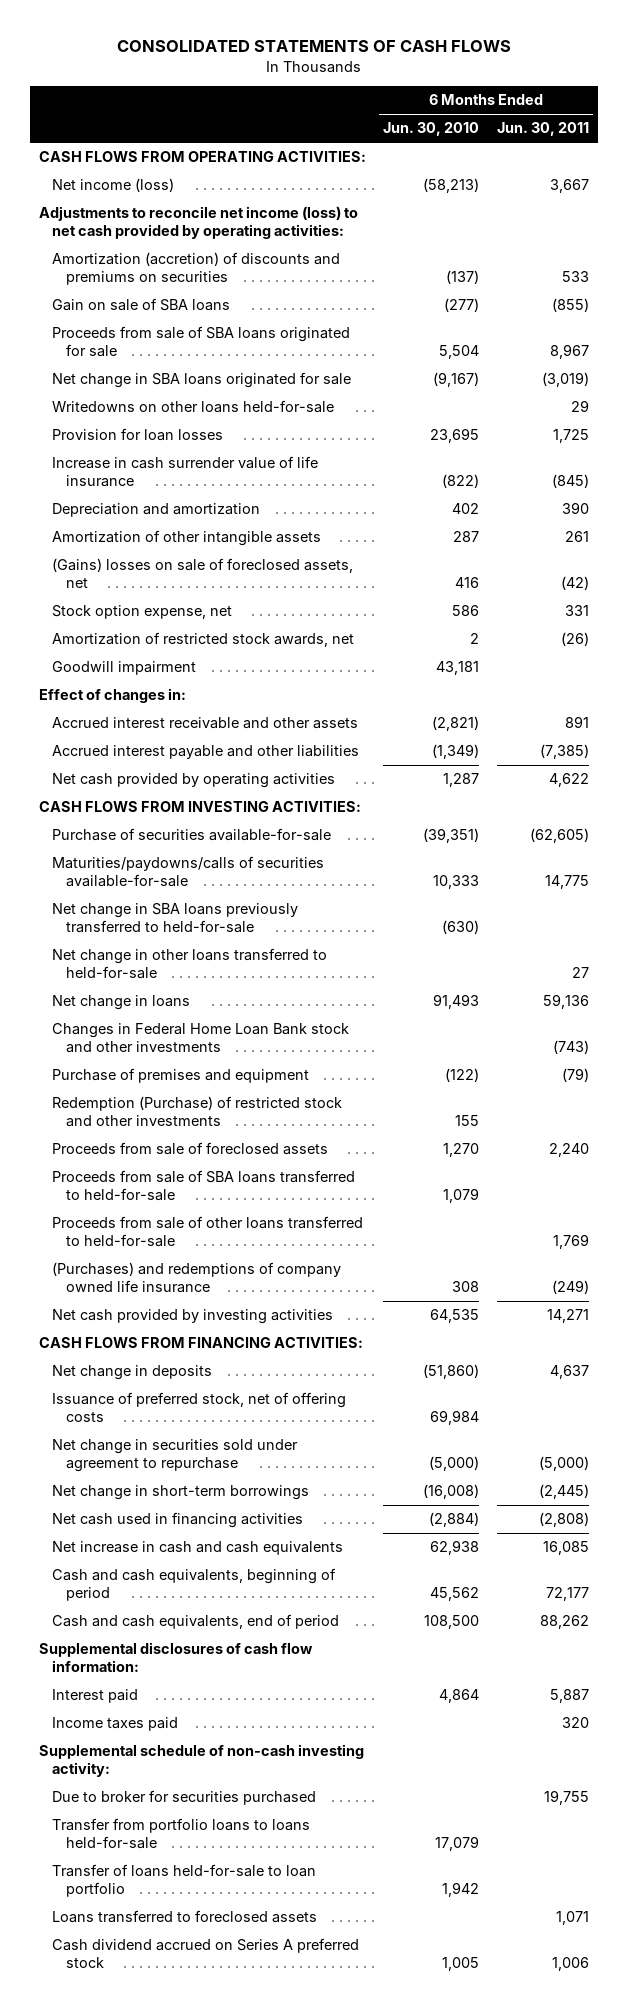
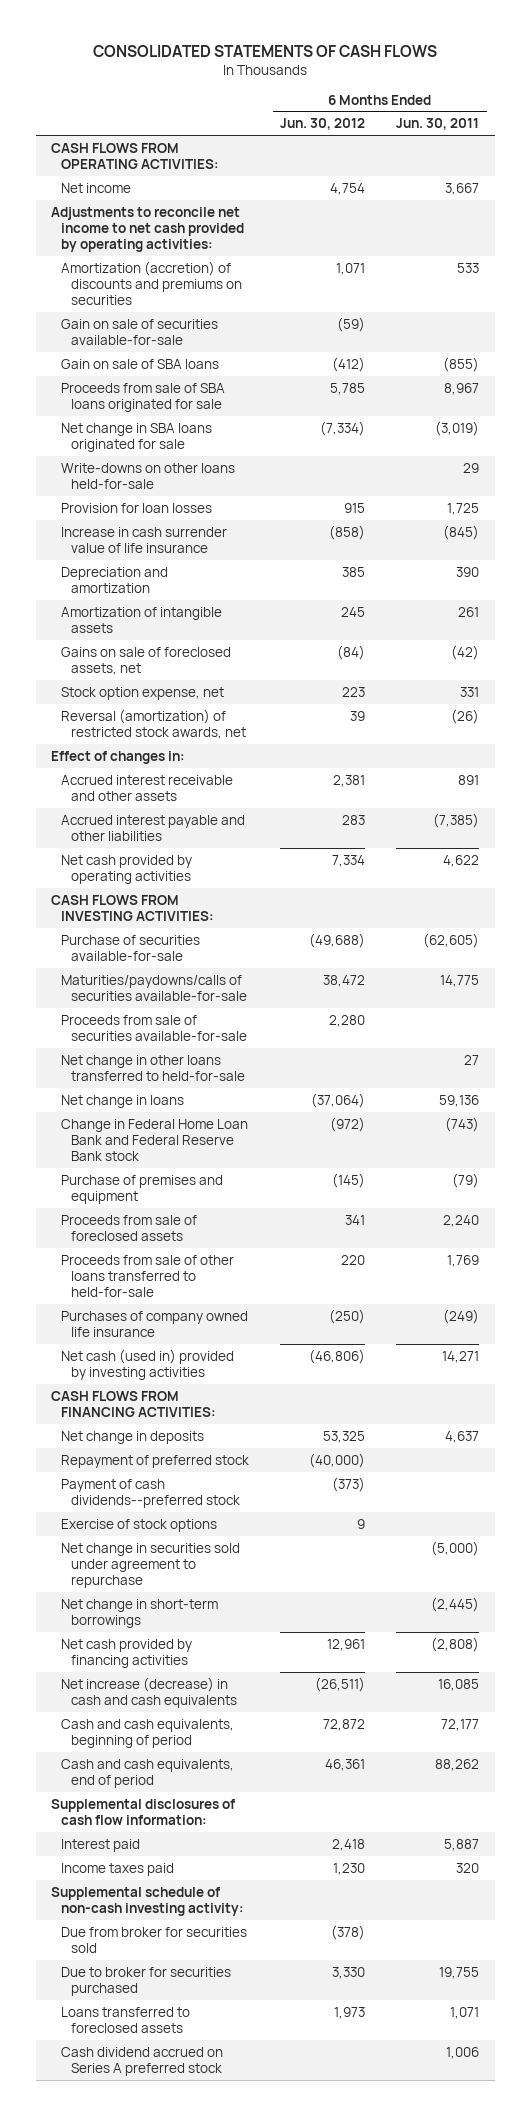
[383,122,480,137] Jun. 30, 2010 -> none
none -> [280,118,366,131] Jun. 30, 2012
[52,178,175,193] Net income (loss) -> [61,182,132,193] Net income
[38,206,358,239] Adjustments to reconcile net income (loss) to net cash provided by operating activities: -> [51,206,245,252] Adjustments to reconcile net income to net cash provided by operating activities:
none -> [61,318,219,345] Gain on sale of securities available-for-sale
[52,400,335,414] Writedowns on other loans held-for-sale -> [61,462,236,489] Write-downs on other loans held-for-sale
[52,530,322,547] Amortization of other intangible assets -> [61,606,223,633] Amortization of intangible assets
[52,558,354,588] (Gains) losses on sale of foreclosed assets, net -> [61,646,232,675] Gains on sale of foreclosed assets, net
[52,661,197,676] Goodwill impairment -> none
[52,632,355,648] Amortization of restricted stock awards, net -> [61,708,246,739] Reversal (amortization) of restricted stock awards, net
[52,903,299,933] Net change in SBA loans previously transferred to held-for-sale -> none
none -> [61,1014,247,1041] Proceeds from sale of securities available-for-sale
[52,1023,350,1053] Changes in Federal Home Loan Bank stock and other investments -> [61,1118,249,1161] Change in Federal Home Loan Bank and Federal Reserve Bank stock
[52,1096,343,1127] Redemption (Purchase) of restricted stock and other investments -> none
[52,1170,356,1201] Proceeds from sale of SBA loans transferred to held-for-sale -> none
[52,1262,342,1293] (Purchases) and redemptions of company owned life insurance -> [61,1310,249,1337] Purchases of company owned life insurance
[52,1309,334,1325] Net cash provided by investing activities -> [61,1348,235,1380] Net cash (used in) provided by investing activities
[52,1392,347,1422] Issuance of preferred stock, net of offering costs -> [61,1454,250,1468] Repayment of preferred stock
none -> [61,1478,240,1508] Payment of cash dividends--preferred stock
none -> [61,1518,218,1532] Exercise of stock options
[52,1512,304,1529] Net cash used in financing activities -> [61,1638,193,1668] Net cash provided by financing activities
[52,1541,344,1556] Net increase in cash and cash equivalents -> [61,1676,237,1708] Net increase (decrease) in cash and cash equivalents
none -> [61,1926,248,1953] Due from broker for securities sold
[52,1818,311,1849] Transfer from portfolio loans to loans held-for-sale -> none
[52,1864,317,1897] Transfer of loans held-for-sale to loan portfolio -> none

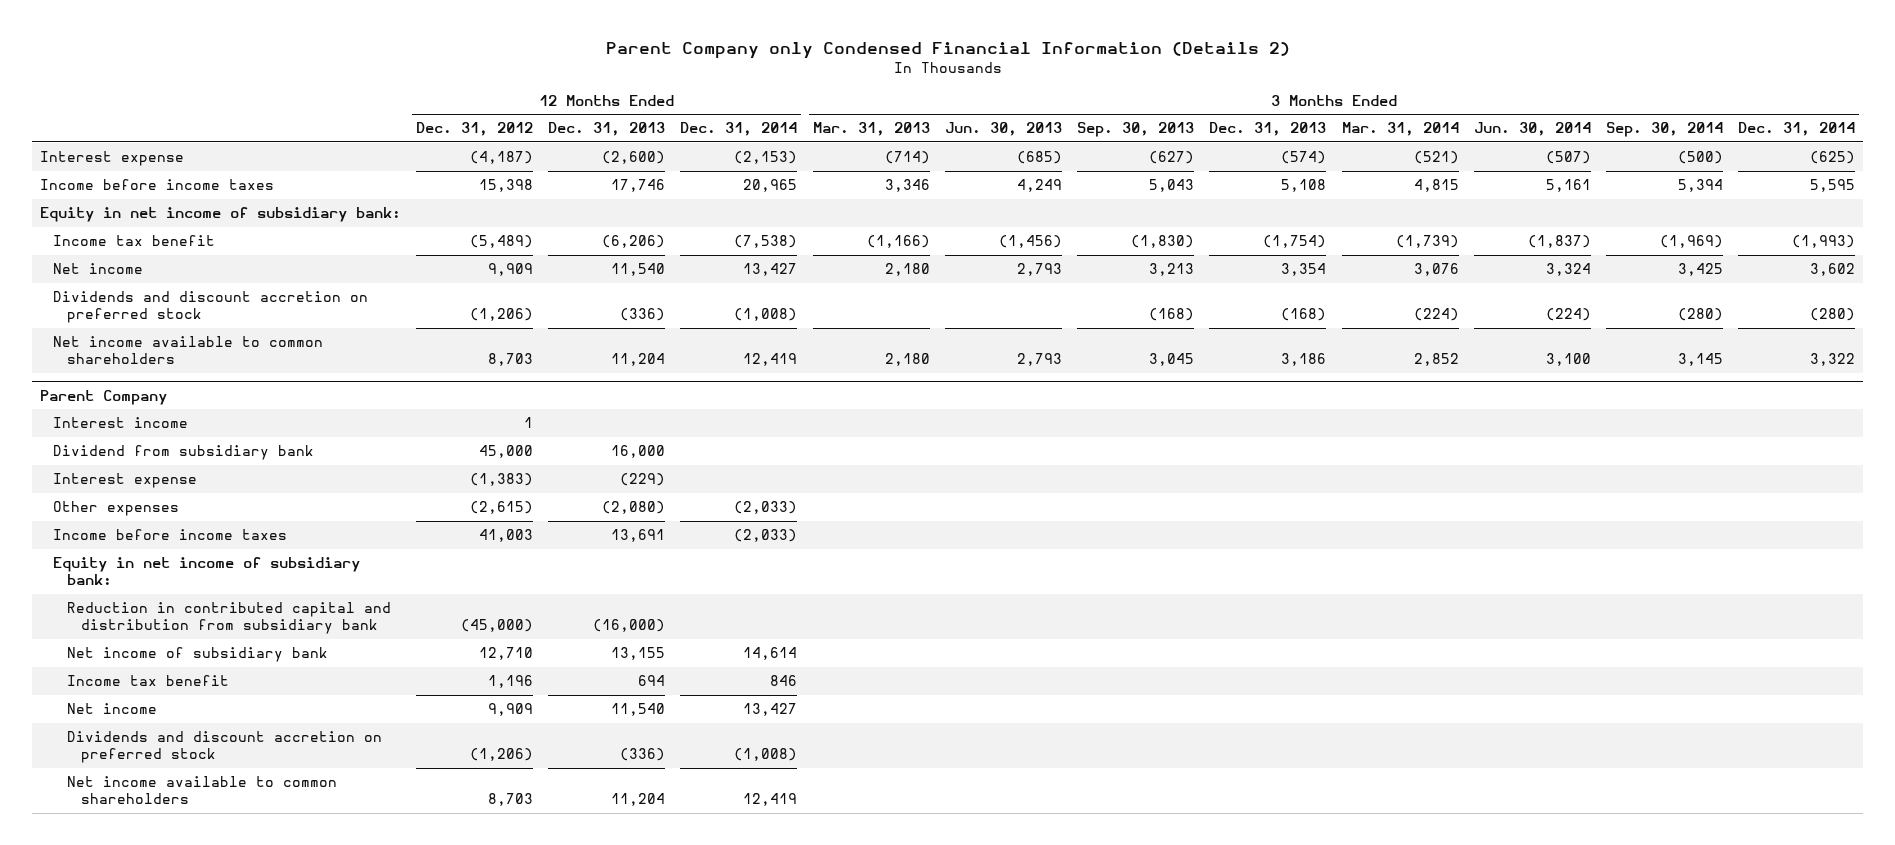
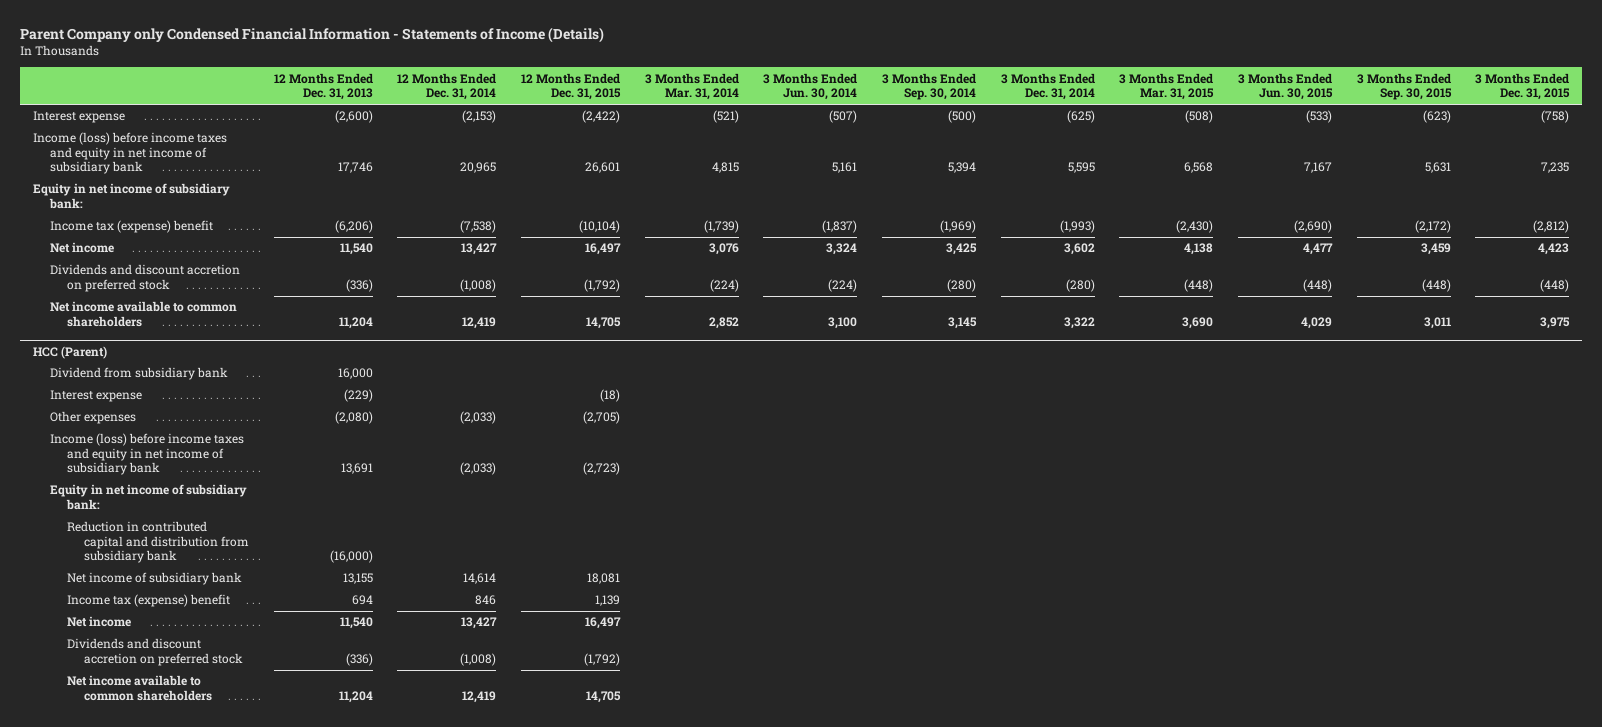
[605,41,1290,59] Parent Company only Condensed Financial Information (Details 2) -> [20,27,605,44] Parent Company only Condensed Financial Information - Statements of Income (Details)
[415,122,533,137] Dec. 31, 2012 -> none
[812,122,930,137] Mar. 31, 2013 -> none
[944,122,1062,137] Jun. 30, 2013 -> none
[1077,122,1195,138] Sep. 30, 2013 -> none
[1209,122,1327,137] Dec. 31, 2013 -> none
none -> [520,72,621,101] 12 Months Ended Dec. 31, 2015
none -> [1119,72,1215,101] 3 Months Ended Mar. 31, 2015
none -> [1237,72,1333,101] 3 Months Ended Jun. 30, 2015
none -> [1356,72,1452,101] 3 Months Ended Sep. 30, 2015
none -> [1475,72,1571,101] 3 Months Ended Dec. 31, 2015
[39,179,274,191] Income before income taxes -> [32,132,227,175] Income (loss) before income taxes and equity in net income of subsidiary bank
[53,235,216,247] Income tax benefit -> [49,220,213,234] Income tax (expense) benefit
[53,417,189,429] Interest income -> none
[39,389,167,405] Parent Company -> [32,345,107,359] HCC (Parent)
[53,529,288,541] Income before income taxes -> [49,433,244,476] Income (loss) before income taxes and equity in net income of subsidiary bank
[67,675,230,687] Income tax benefit -> [66,594,230,608] Income tax (expense) benefit

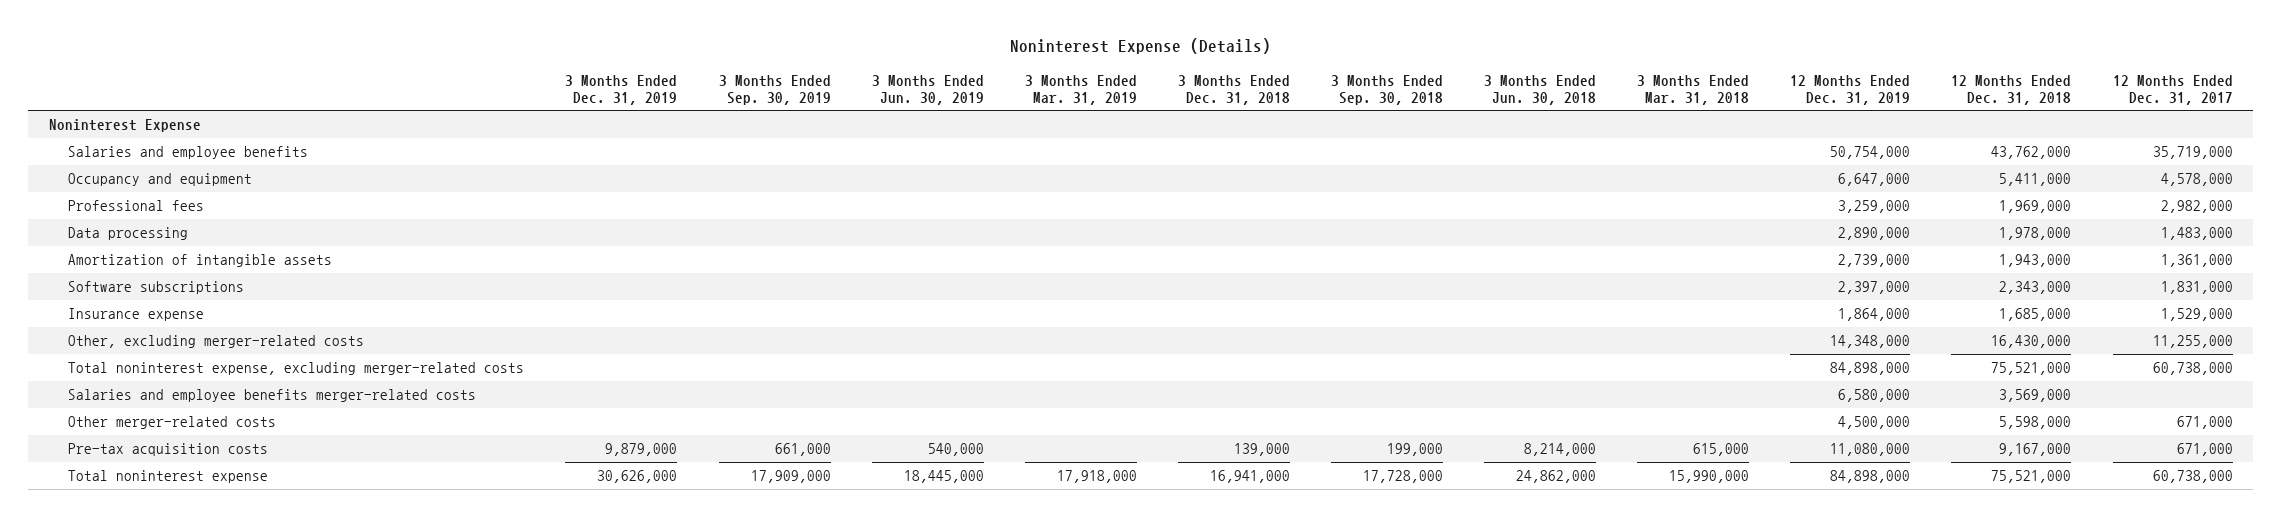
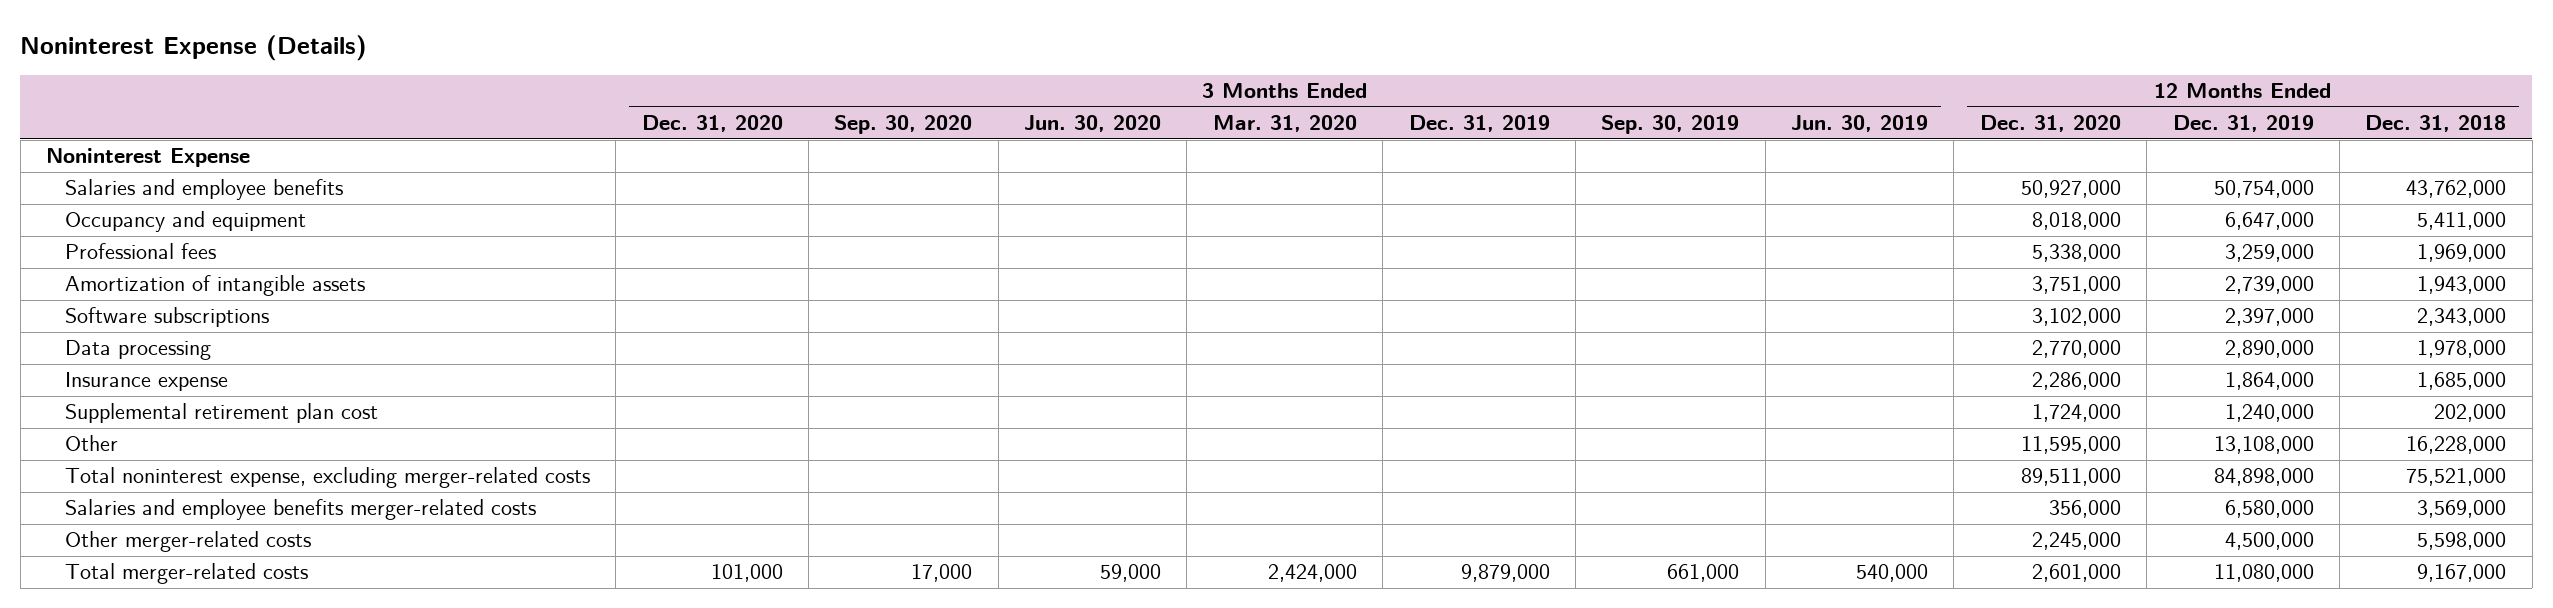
[1024,74,1137,105] 3 Months Ended Mar. 31, 2019 -> none
[1177,74,1290,105] 3 Months Ended Dec. 31, 2018 -> none
[1330,74,1443,105] 3 Months Ended Sep. 30, 2018 -> none
[1484,74,1597,105] 3 Months Ended Jun. 30, 2018 -> none
[1637,74,1750,105] 3 Months Ended Mar. 31, 2018 -> none
[2112,74,2233,105] 12 Months Ended Dec. 31, 2017 -> none
none -> [641,115,783,133] Dec. 31, 2020
none -> [834,115,973,135] Sep. 30, 2020
none -> [1024,115,1162,133] Jun. 30, 2020
none -> [1212,115,1357,133] Mar. 31, 2020
none -> [1979,115,2121,133] Dec. 31, 2020
[68,227,189,241] Data processing -> [64,340,211,361] Data processing
none -> [64,403,378,424] Supplemental retirement plan cost
[68,335,365,349] Other, excluding merger-related costs -> [64,435,118,452] Other
[1830,335,1911,349] 14,348,000 -> [2213,436,2314,455] 13,108,000
[1991,335,2072,349] 16,430,000 -> [2406,436,2507,455] 16,228,000
[68,470,269,484] Total noninterest expense -> none
[68,443,269,457] Pre-tax acquisition costs -> [64,563,308,585] Total merger-related costs

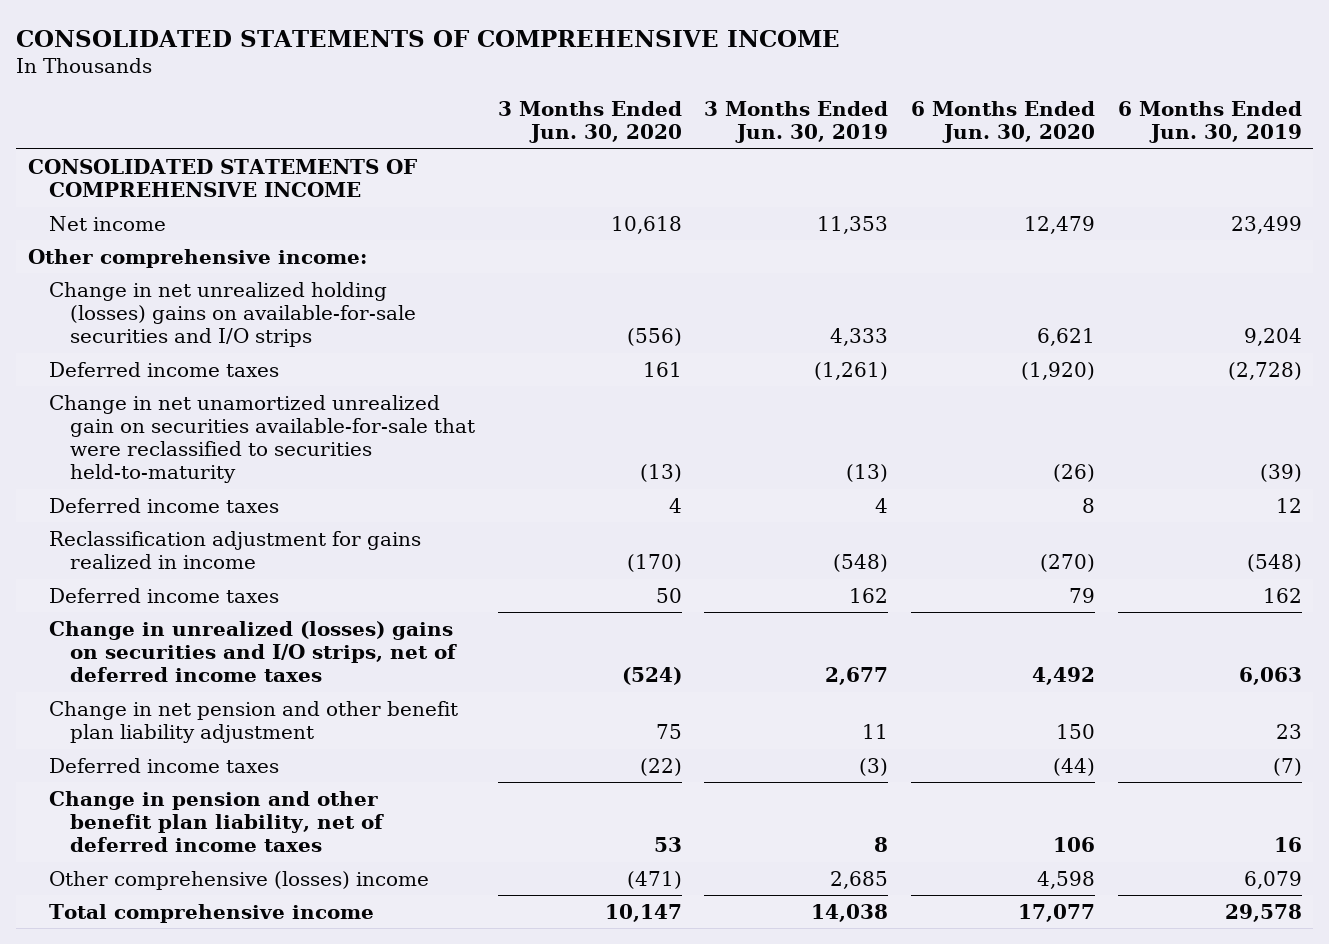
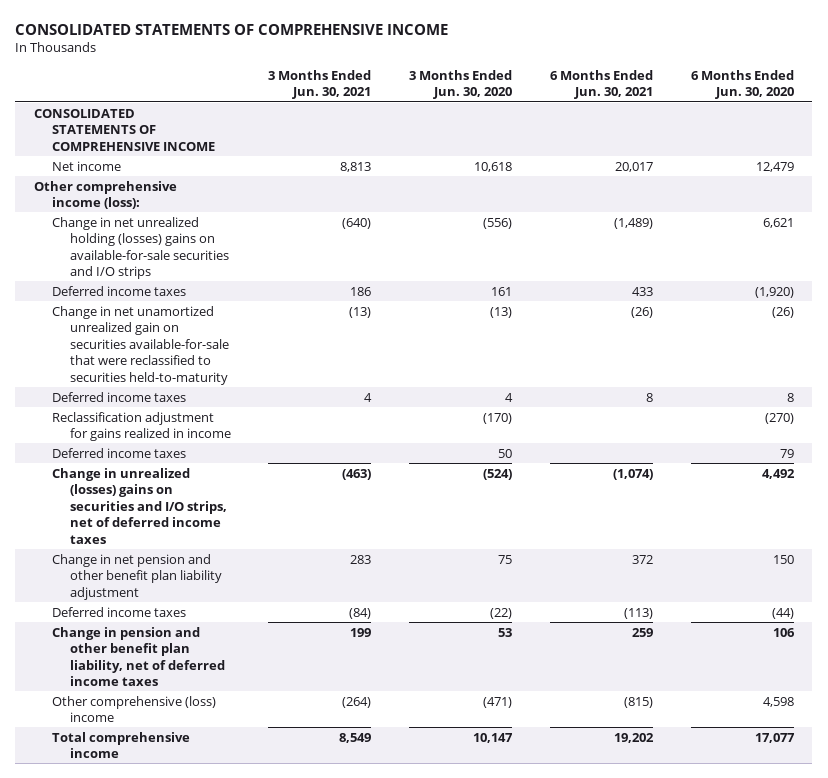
[704,101,889,144] 3 Months Ended Jun. 30, 2019 -> none
[1117,101,1302,144] 6 Months Ended Jun. 30, 2019 -> none
none -> [268,69,372,100] 3 Months Ended Jun. 30, 2021
none -> [549,69,653,100] 6 Months Ended Jun. 30, 2021
[27,248,367,268] Other comprehensive income: -> [33,180,177,210] Other comprehensive income (loss):
[48,870,429,890] Other comprehensive (losses) income -> [51,695,216,723] Other comprehensive (loss) income

